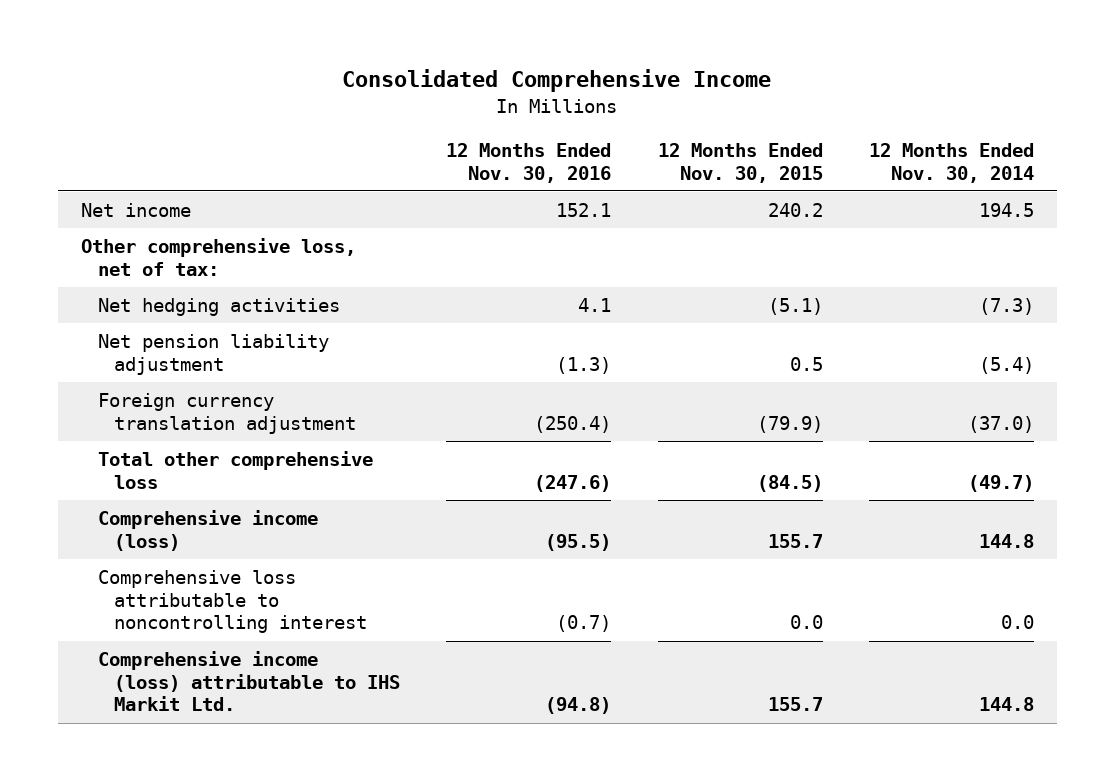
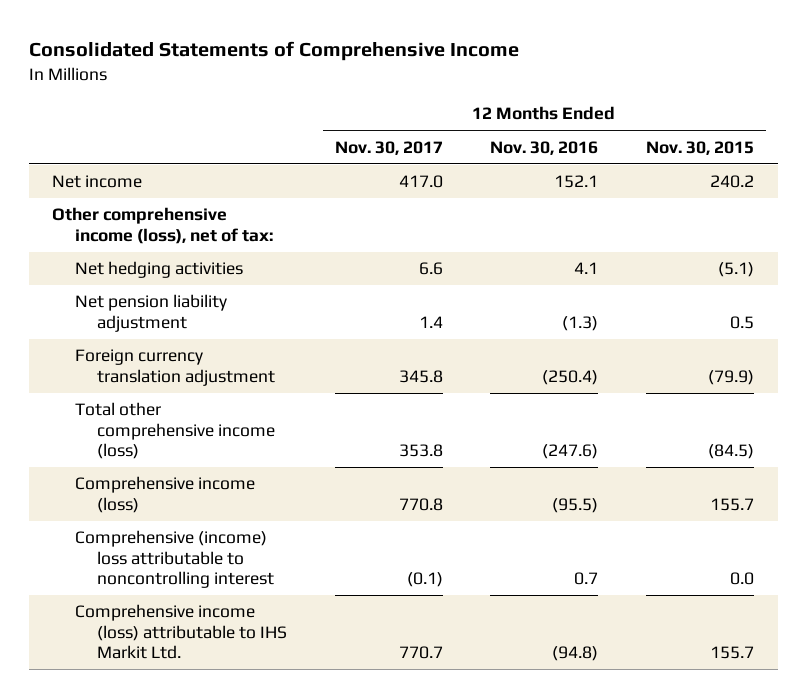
[342,69,772,93] Consolidated Comprehensive Income -> [28,40,519,61] Consolidated Statements of Comprehensive Income
[868,143,1034,183] 12 Months Ended Nov. 30, 2014 -> none
none -> [334,140,443,155] Nov. 30, 2017
[80,238,356,276] Other comprehensive loss, net of tax: -> [52,207,273,244] Other comprehensive income (loss), net of tax:
[97,451,373,489] Total other comprehensive loss -> [74,402,276,459] Total other comprehensive income (loss)
[97,570,368,634] Comprehensive loss attributable to noncontrolling interest -> [74,530,275,588] Comprehensive (income) loss attributable to noncontrolling interest
[556,615,612,633] (0.7) -> [574,571,599,585] 0.7

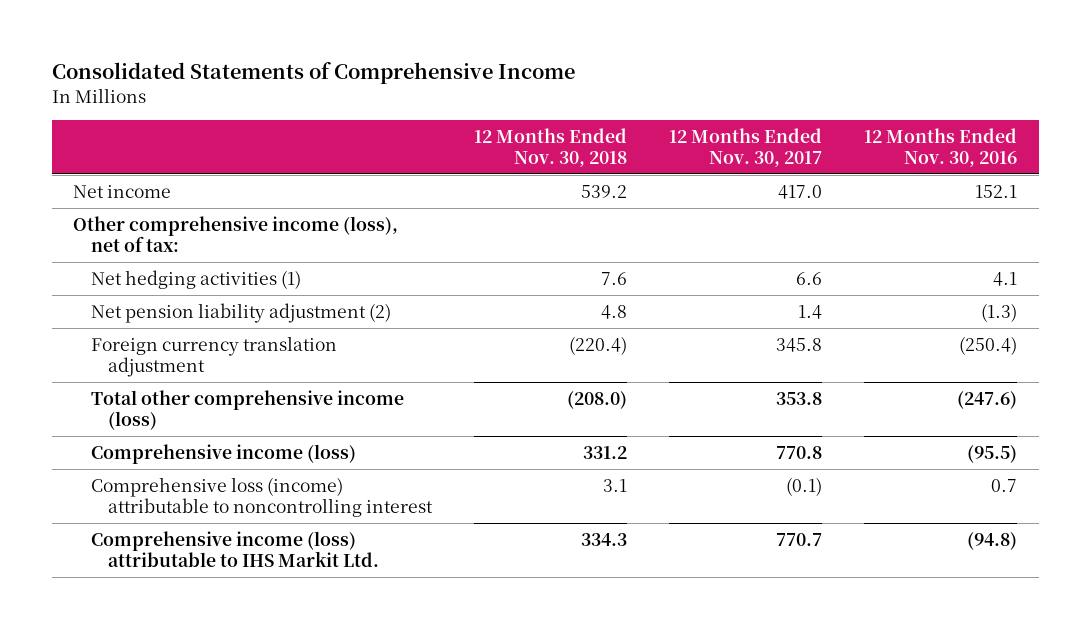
[645,140,754,155] Nov. 30, 2015 -> none
none -> [474,127,628,168] 12 Months Ended Nov. 30, 2018
[74,261,243,279] Net hedging activities -> [90,269,301,289] Net hedging activities (1)
[74,294,227,332] Net pension liability adjustment -> [90,302,391,323] Net pension liability adjustment (2)
[74,530,275,588] Comprehensive (income) loss attributable to noncontrolling interest -> [90,476,434,518] Comprehensive loss (income) attributable to noncontrolling interest

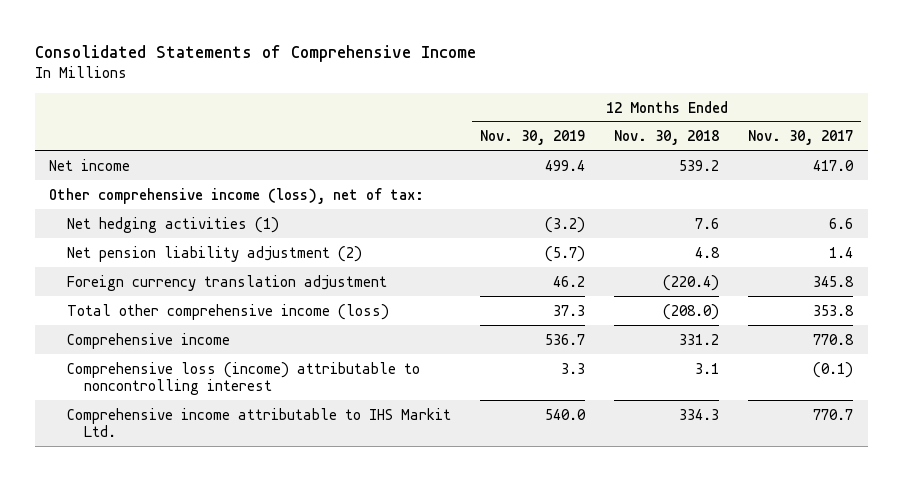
[864,127,1018,168] 12 Months Ended Nov. 30, 2016 -> none
none -> [479,130,585,146] Nov. 30, 2019
[90,443,356,464] Comprehensive income (loss) -> [66,332,230,349] Comprehensive income
[90,530,380,568] Comprehensive income (loss) attributable to IHS Markit Ltd. -> [66,407,451,437] Comprehensive income attributable to IHS Markit Ltd.

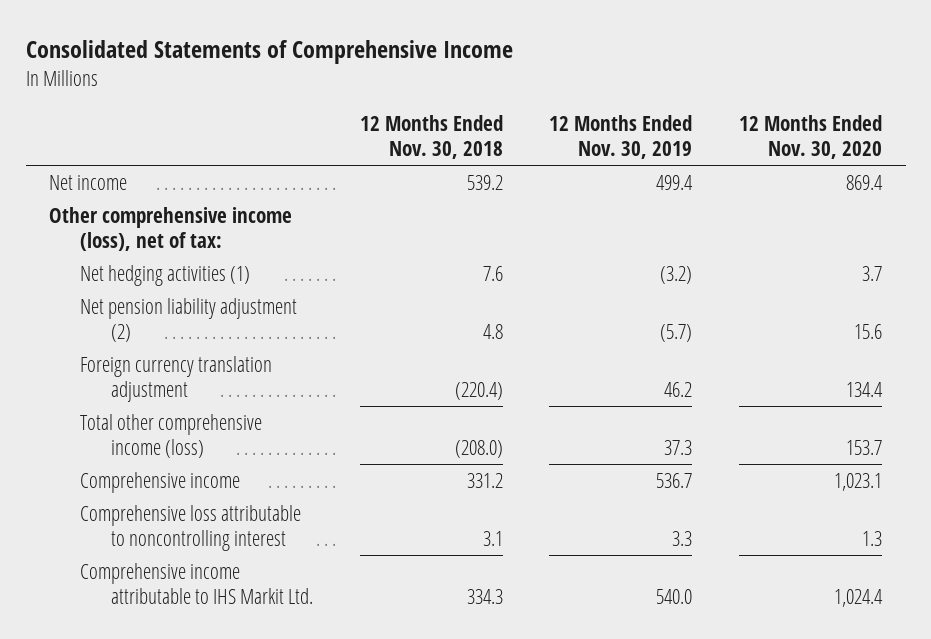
[748,130,854,146] Nov. 30, 2017 -> none
none -> [739,115,883,159] 12 Months Ended Nov. 30, 2020
[66,361,420,395] Comprehensive loss (income) attributable to noncontrolling interest -> [79,505,301,551] Comprehensive loss attributable to noncontrolling interest

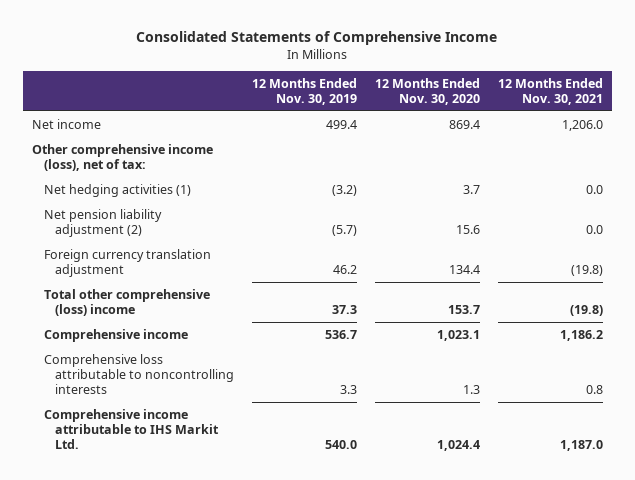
[359,115,503,159] 12 Months Ended Nov. 30, 2018 -> none
none -> [497,77,603,105] 12 Months Ended Nov. 30, 2021
[79,414,262,458] Total other comprehensive income (loss) -> [43,288,210,316] Total other comprehensive (loss) income
[79,505,301,551] Comprehensive loss attributable to noncontrolling interest -> [43,353,235,394] Comprehensive loss attributable to noncontrolling interests

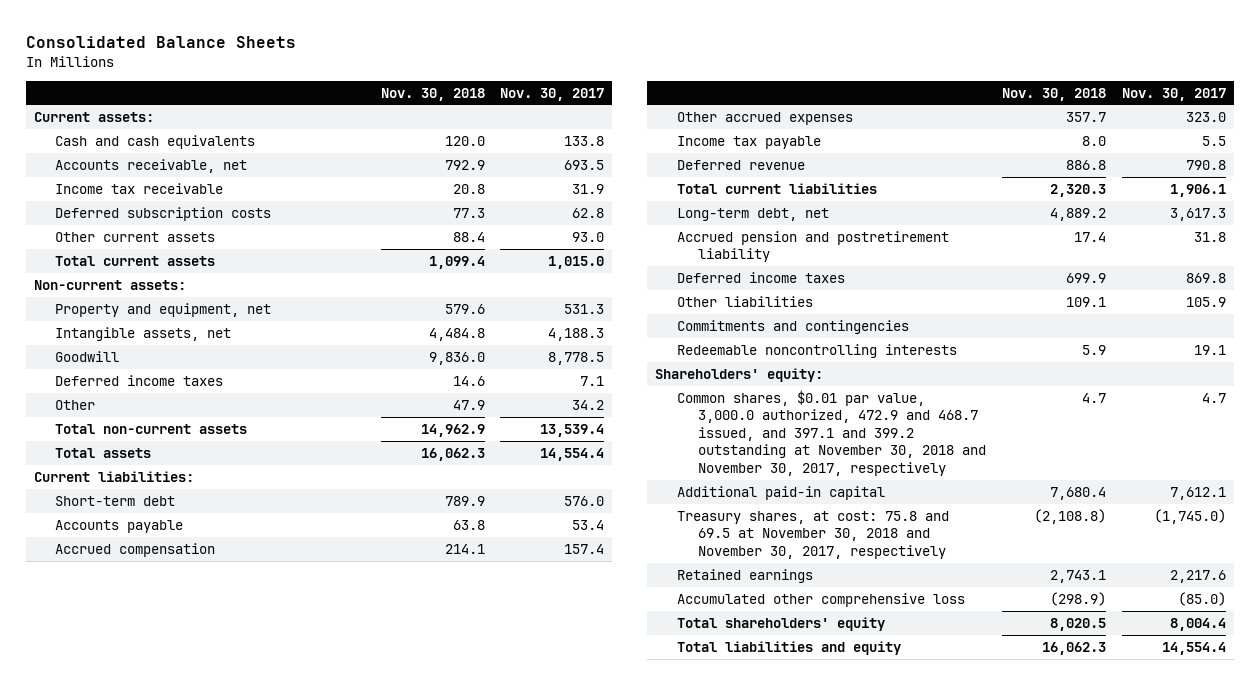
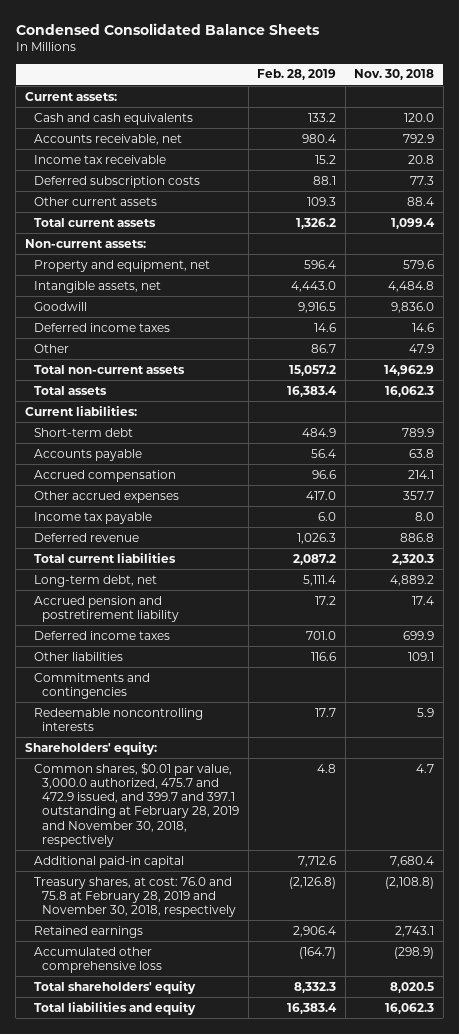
[25,35,296,48] Consolidated Balance Sheets -> [15,22,320,35] Condensed Consolidated Balance Sheets
[500,87,605,101] Nov. 30, 2017 -> none
none -> [257,69,337,81] Feb. 28, 2019
[676,389,987,476] Common shares, $0.01 par value, 3,000.0 authorized, 472.9 and 468.7 issued, and 397.1 and 399.2 outstanding at November 30, 2018 and November 30, 2017, respectively -> [33,761,240,847] Common shares, $0.01 par value, 3,000.0 authorized, 475.7 and 472.9 issued, and 399.7 and 397.1 outstanding at February 28, 2019 and November 30, 2018, respectively
[676,510,949,559] Treasury shares, at cost: 75.8 and 69.5 at November 30, 2018 and November 30, 2017, respectively -> [33,876,237,918] Treasury shares, at cost: 76.0 and 75.8 at February 28, 2019 and November 30, 2018, respectively

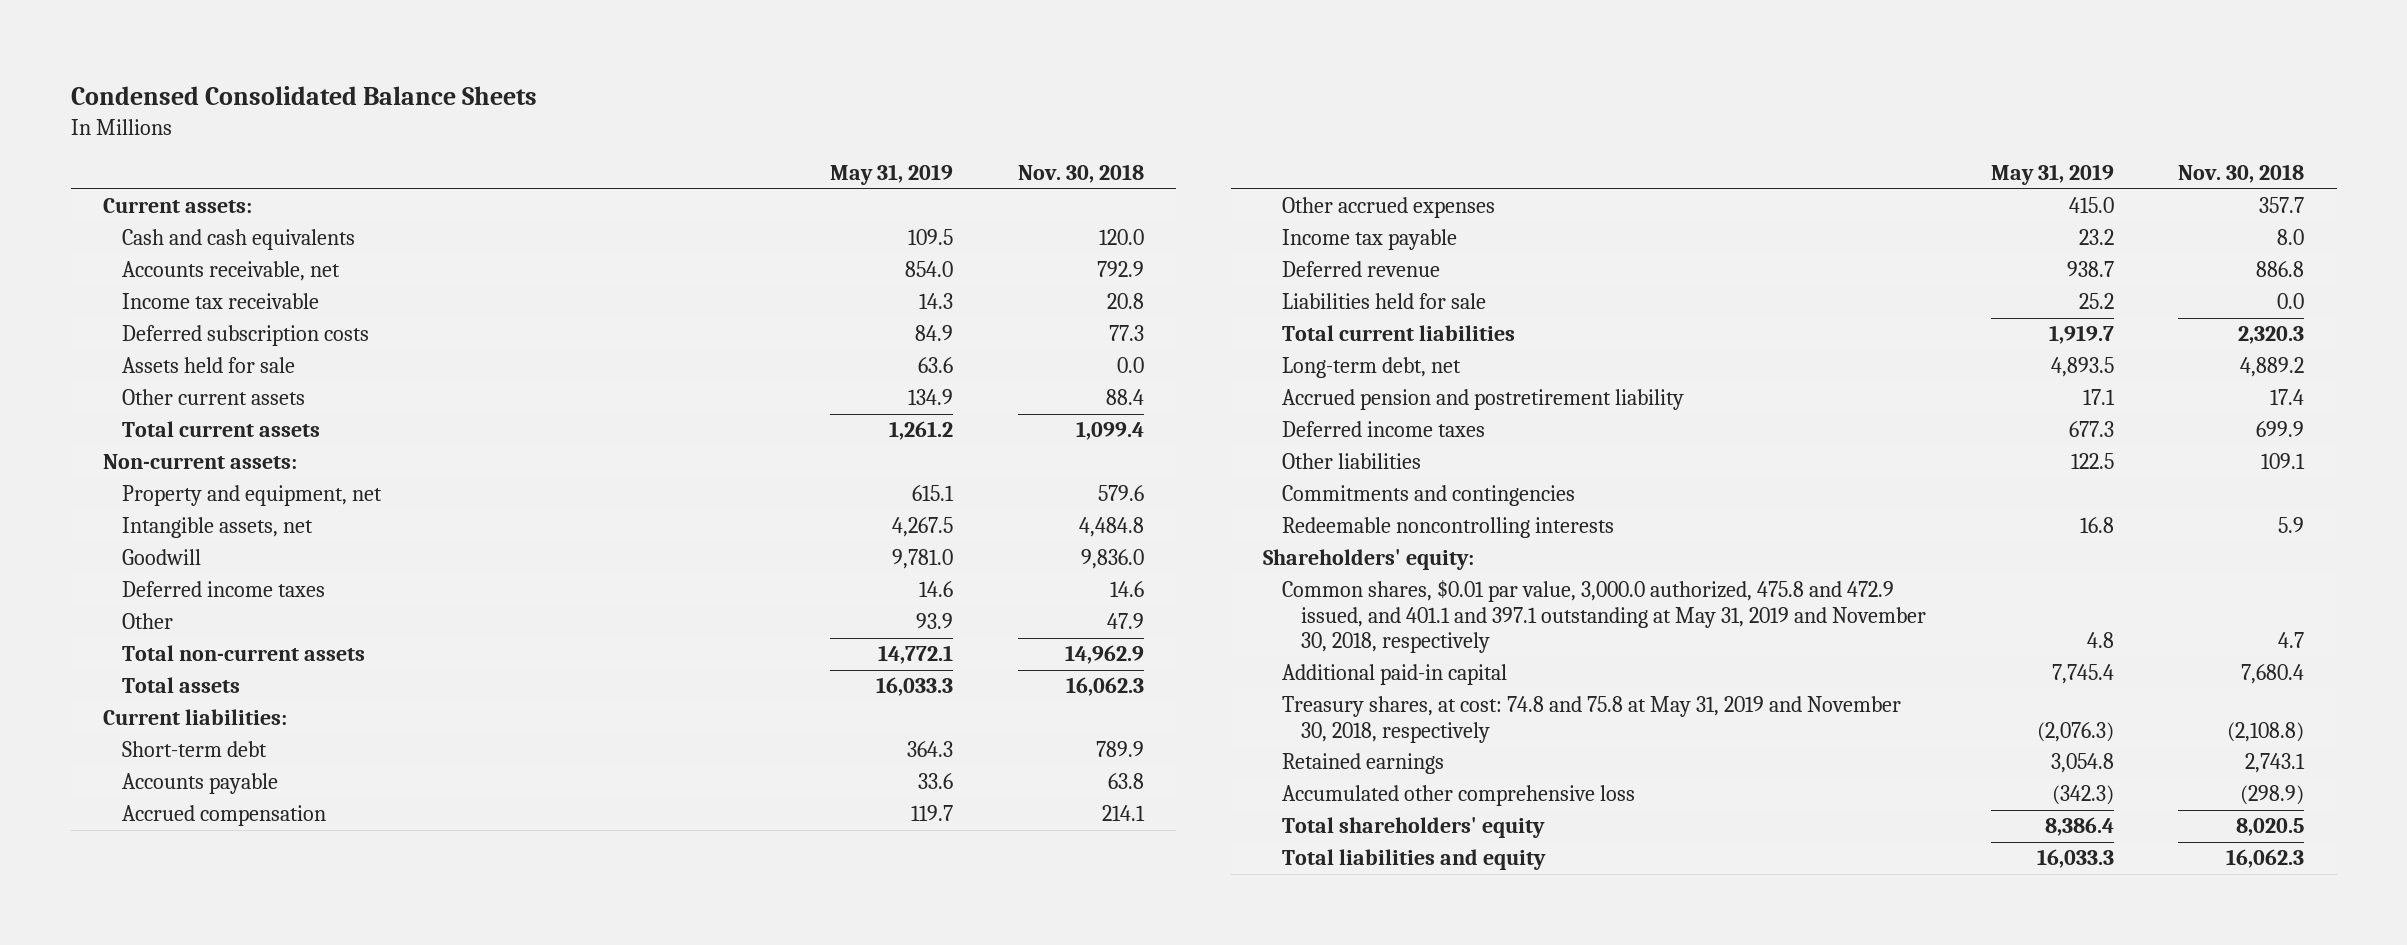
[257,69,337,81] Feb. 28, 2019 -> none
none -> [830,164,954,186] May 31, 2019
none -> [121,357,295,374] Assets held for sale
none -> [1282,293,1487,310] Liabilities held for sale
[33,761,240,847] Common shares, $0.01 par value, 3,000.0 authorized, 475.7 and 472.9 issued, and 399.7 and 397.1 outstanding at February 28, 2019 and November 30, 2018, respectively -> [1282,580,1926,654] Common shares, $0.01 par value, 3,000.0 authorized, 475.8 and 472.9 issued, and 401.1 and 397.1 outstanding at May 31, 2019 and November 30, 2018, respectively
[33,876,237,918] Treasury shares, at cost: 76.0 and 75.8 at February 28, 2019 and November 30, 2018, respectively -> [1282,696,1902,743] Treasury shares, at cost: 74.8 and 75.8 at May 31, 2019 and November 30, 2018, respectively

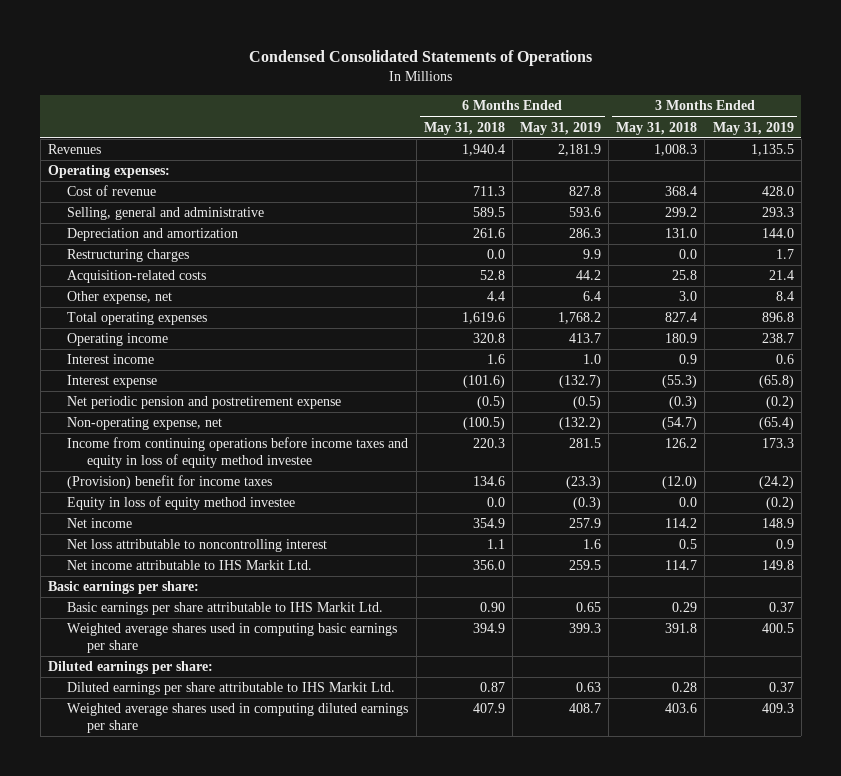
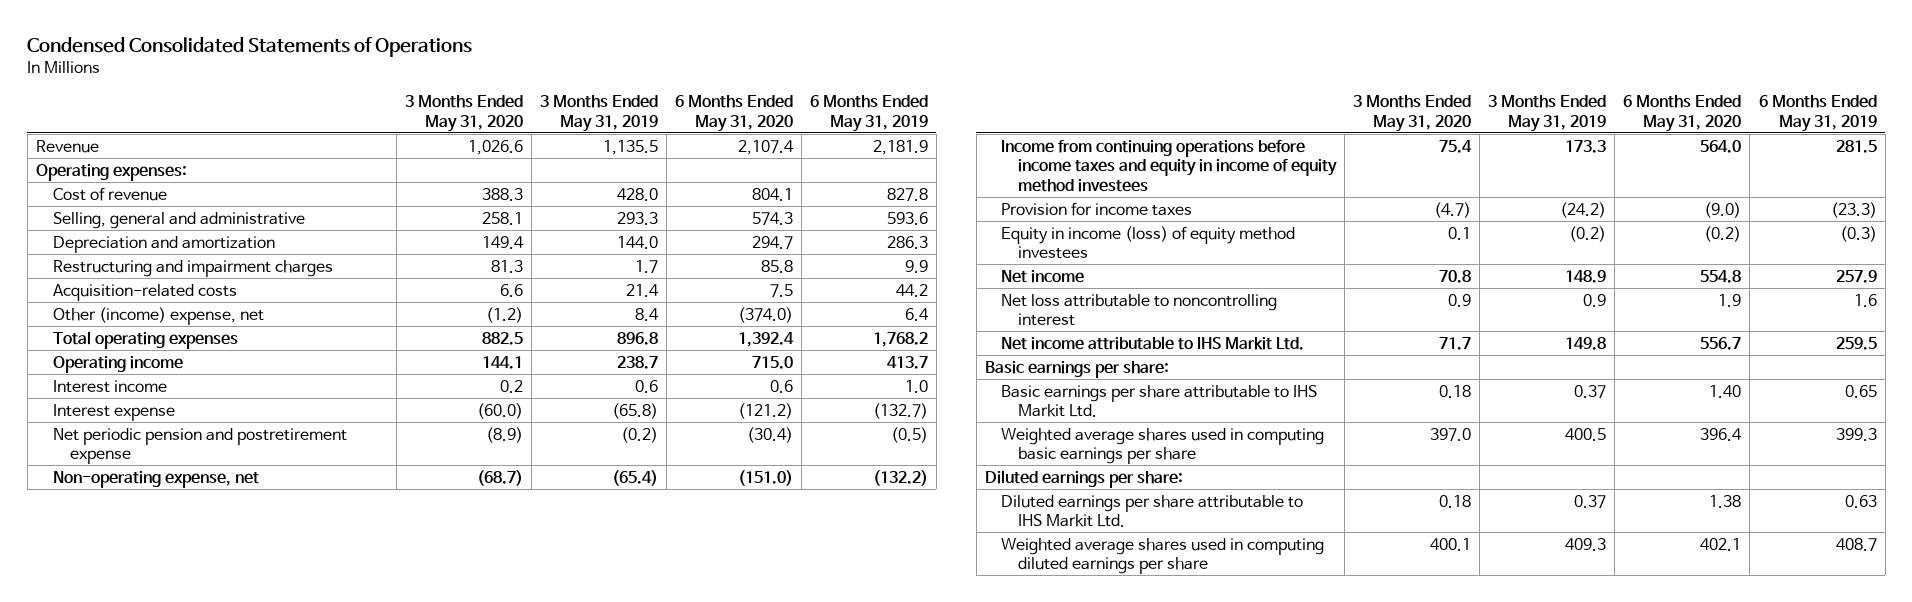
[423,121,505,135] May 31, 2018 -> none
[616,121,698,135] May 31, 2018 -> none
none -> [404,95,523,132] 3 Months Ended May 31, 2020
none -> [674,95,793,132] 6 Months Ended May 31, 2020
[47,144,101,155] Revenues -> [35,139,99,153] Revenue
[67,249,190,263] Restructuring charges -> [52,259,333,277] Restructuring and impairment charges
[67,291,173,305] Other expense, net -> [52,306,264,325] Other (income) expense, net
[67,437,409,469] Income from continuing operations before income taxes and equity in loss of equity method investee -> [1001,139,1338,192] Income from continuing operations before income taxes and equity in income of equity method investees
[67,475,273,490] (Provision) benefit for income taxes -> [1001,201,1193,216] Provision for income taxes
[67,496,296,511] Equity in loss of equity method investee -> [1001,225,1296,260] Equity in income (loss) of equity method investees

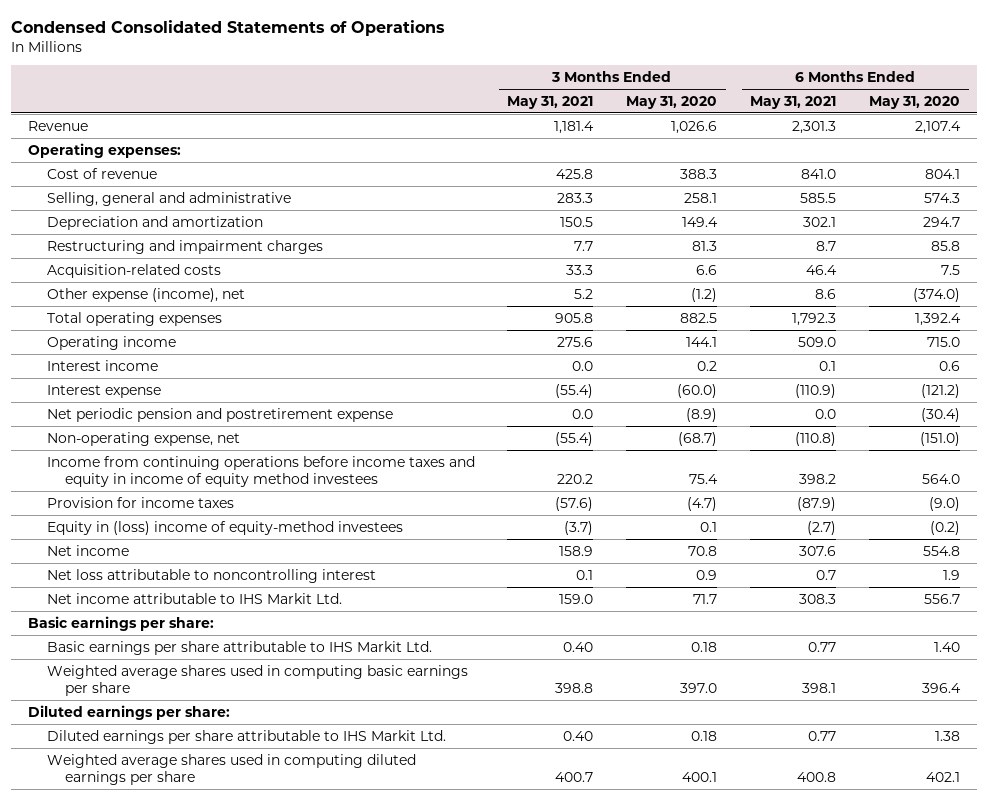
[539,95,658,132] 3 Months Ended May 31, 2019 -> none
[809,95,928,132] 6 Months Ended May 31, 2019 -> none
none -> [507,95,594,109] May 31, 2021
none -> [750,95,837,109] May 31, 2021
[52,306,264,325] Other (income) expense, net -> [46,287,245,302] Other expense (income), net
[1001,225,1296,260] Equity in income (loss) of equity method investees -> [46,520,403,535] Equity in (loss) income of equity-method investees

